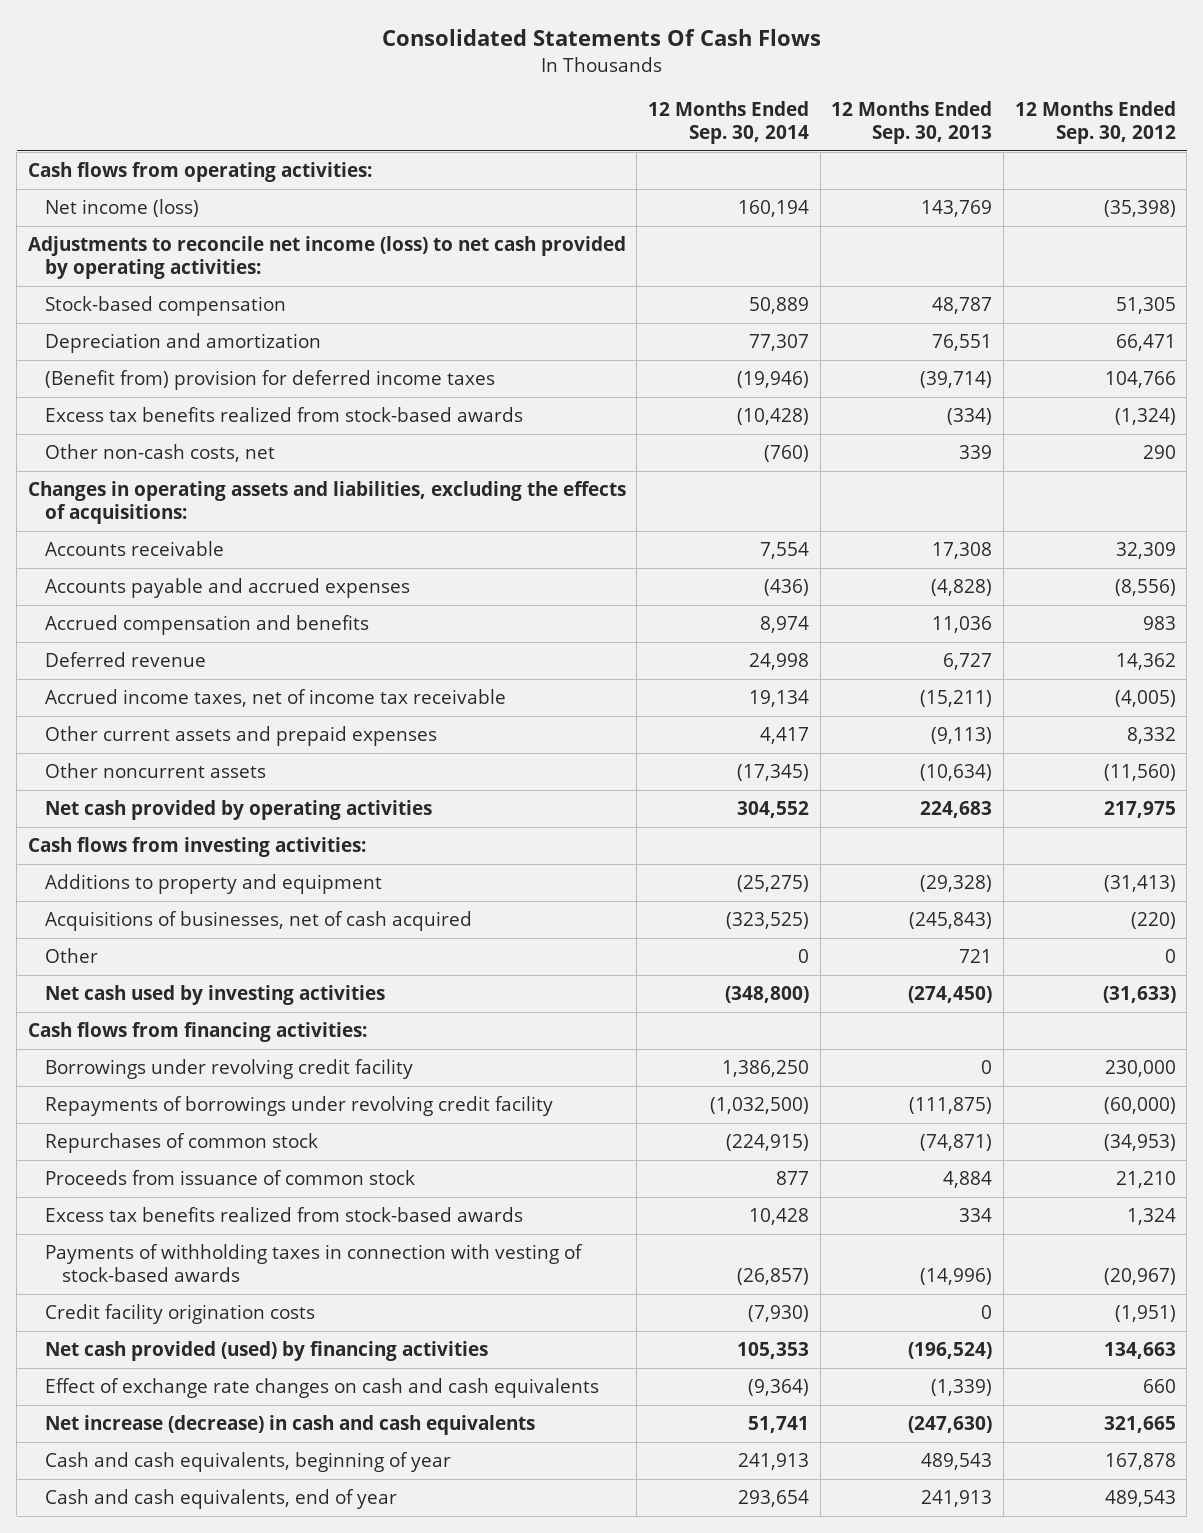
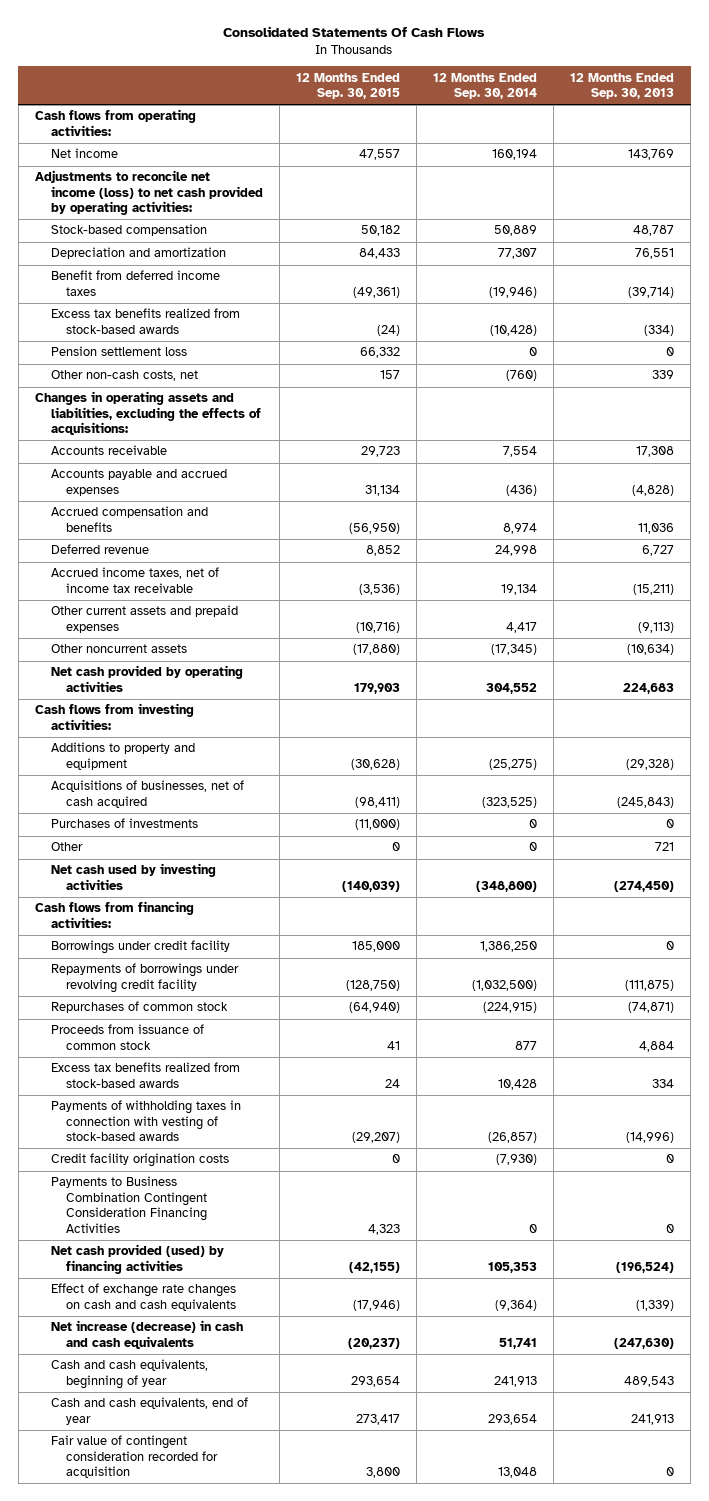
[1014,100,1176,145] 12 Months Ended Sep. 30, 2012 -> none
none -> [295,72,400,99] 12 Months Ended Sep. 30, 2015
[44,199,199,218] Net income (loss) -> [50,148,118,159] Net income
[44,370,495,391] (Benefit from) provision for deferred income taxes -> [50,270,220,296] Benefit from deferred income taxes
none -> [50,346,187,357] Pension settlement loss
none -> [50,818,198,829] Purchases of investments
[44,1059,413,1080] Borrowings under revolving credit facility -> [50,940,230,955] Borrowings under credit facility
none -> [50,1176,208,1233] Payments to Business Combination Contingent Consideration Financing Activities
none -> [50,1435,219,1479] Fair value of contingent consideration recorded for acquisition

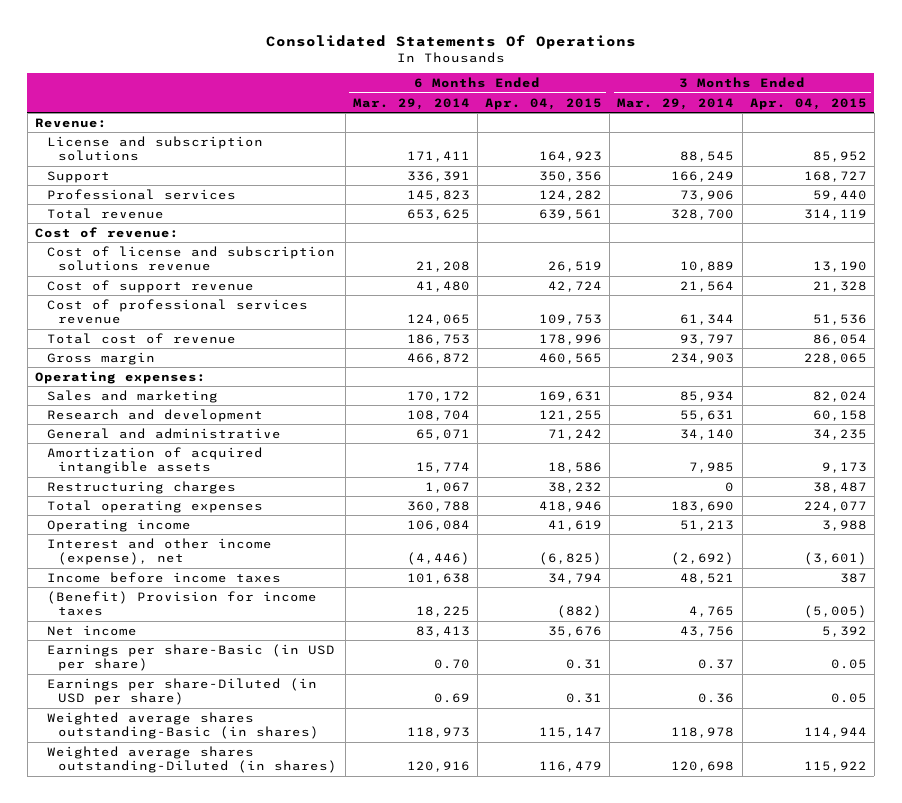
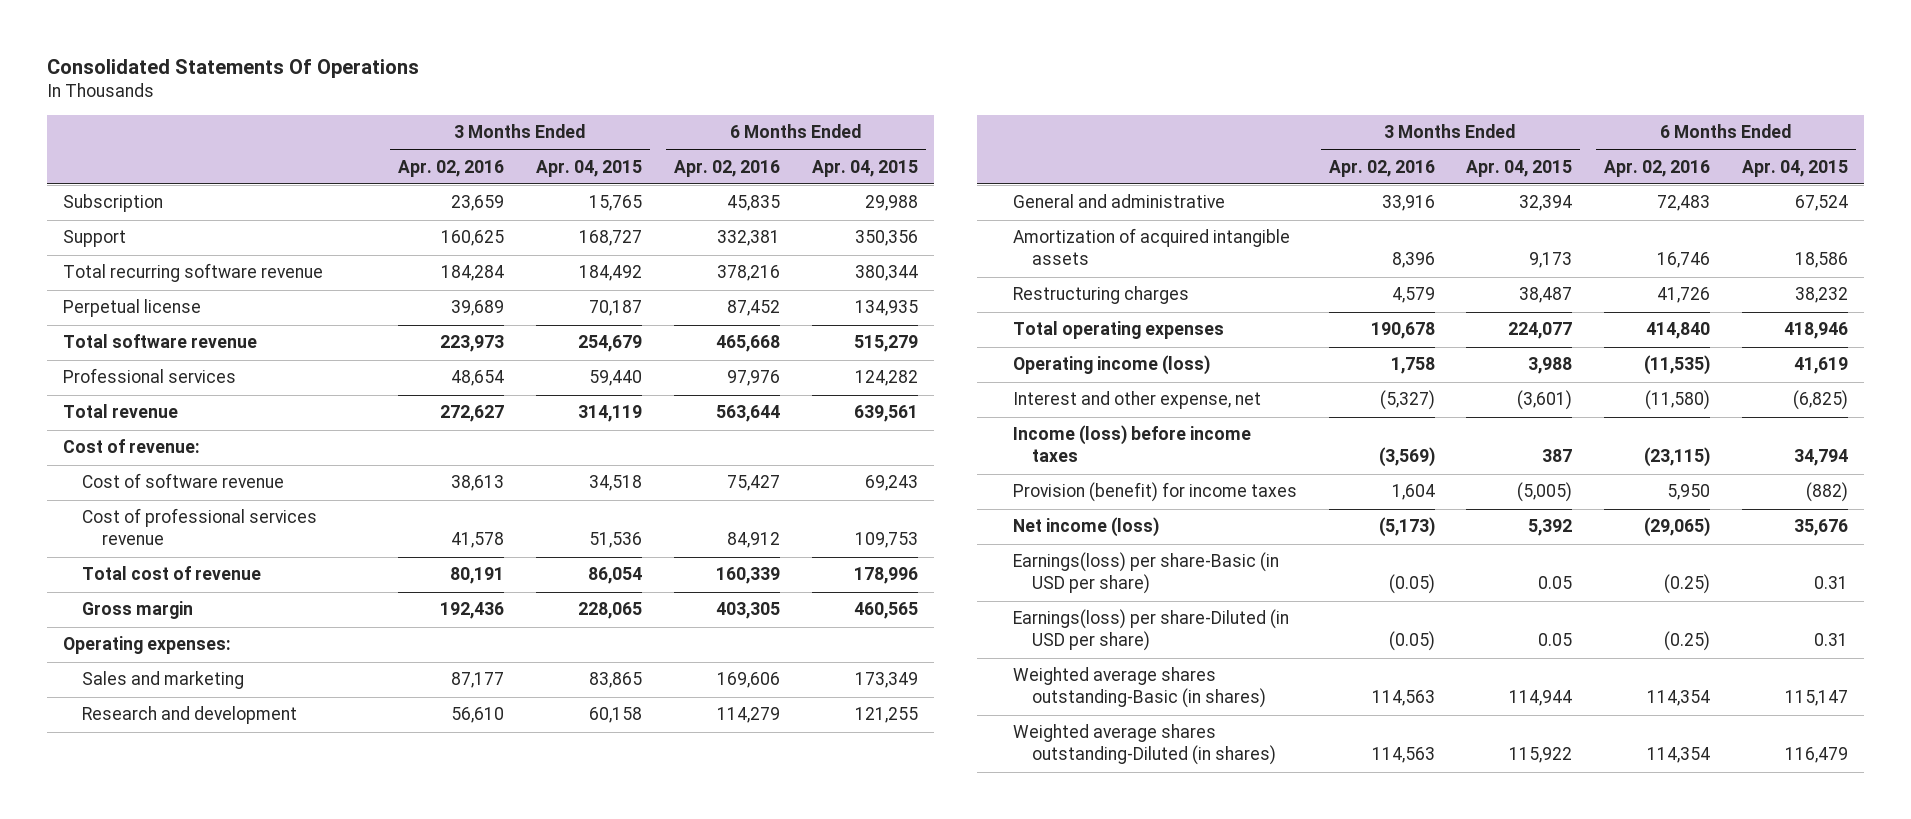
[352,97,470,110] Mar. 29, 2014 -> none
[617,97,735,110] Mar. 29, 2014 -> none
none -> [398,159,505,177] Apr. 02, 2016
none -> [673,159,780,177] Apr. 02, 2016
[35,117,108,128] Revenue: -> none
[46,135,263,162] License and subscription solutions -> none
none -> [62,194,163,213] Subscription
none -> [62,263,323,283] Total recurring software revenue
none -> [62,299,201,318] Perpetual license
none -> [62,334,257,349] Total software revenue
[46,279,254,293] Cost of support revenue -> none
[46,245,335,272] Cost of license and subscription solutions revenue -> [82,473,285,489] Cost of software revenue
[548,261,603,273] 26,519 -> [864,475,918,492] 69,243
[812,261,867,273] 13,190 -> [589,475,643,492] 34,518
[539,390,603,402] 169,631 -> [854,672,918,689] 173,349
[812,390,867,402] 82,024 -> [589,672,643,689] 83,865
[548,428,603,440] 71,242 -> [1795,195,1849,212] 67,524
[812,428,867,440] 34,235 -> [1519,195,1573,212] 32,394
[46,518,191,532] Operating income -> [1012,355,1210,376] Operating income (loss)
[46,537,272,566] Interest and other income (expense), net -> [1012,391,1261,410] Interest and other expense, net
[46,571,281,583] Income before income taxes -> [1012,425,1251,463] Income (loss) before income taxes
[46,590,317,617] (Benefit) Provision for income taxes -> [1012,482,1297,503] Provision (benefit) for income taxes
[46,624,137,636] Net income -> [1012,517,1159,538] Net income (loss)
[46,643,335,672] Earnings per share-Basic (in USD per share) -> [1012,552,1279,595] Earnings(loss) per share-Basic (in USD per share)
[46,677,317,706] Earnings per share-Diluted (in USD per share) -> [1012,609,1289,652] Earnings(loss) per share-Diluted (in USD per share)

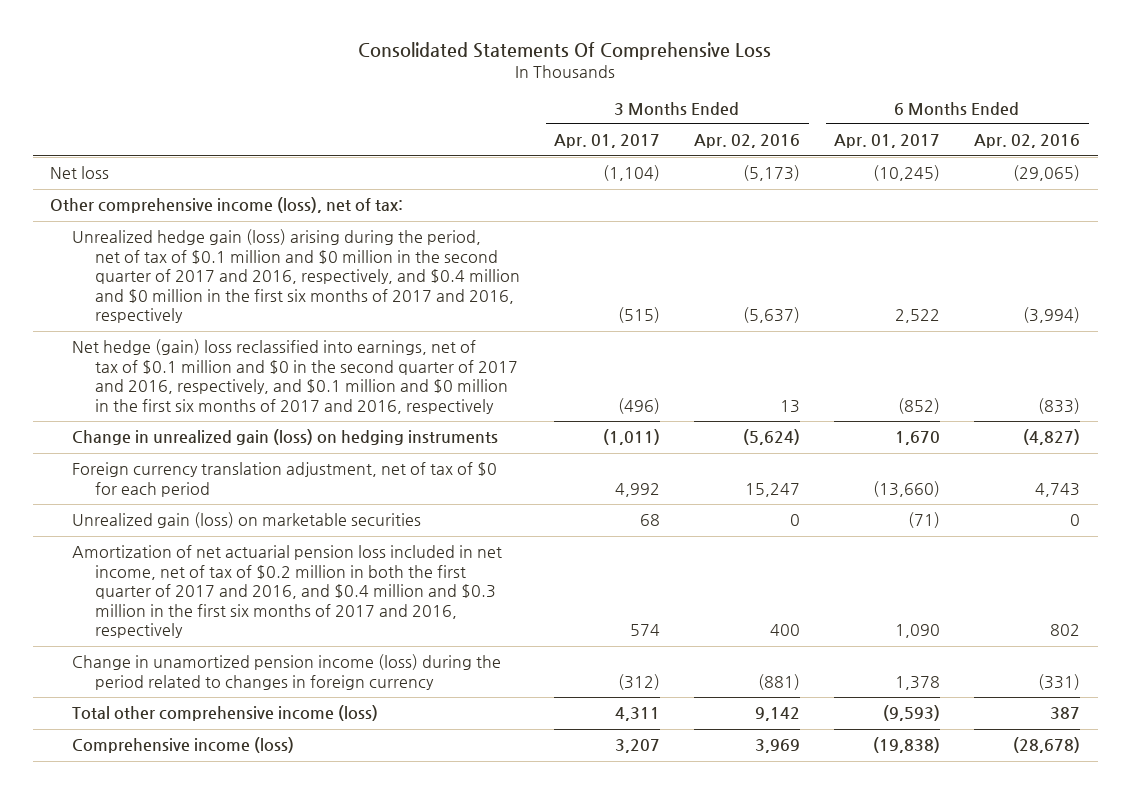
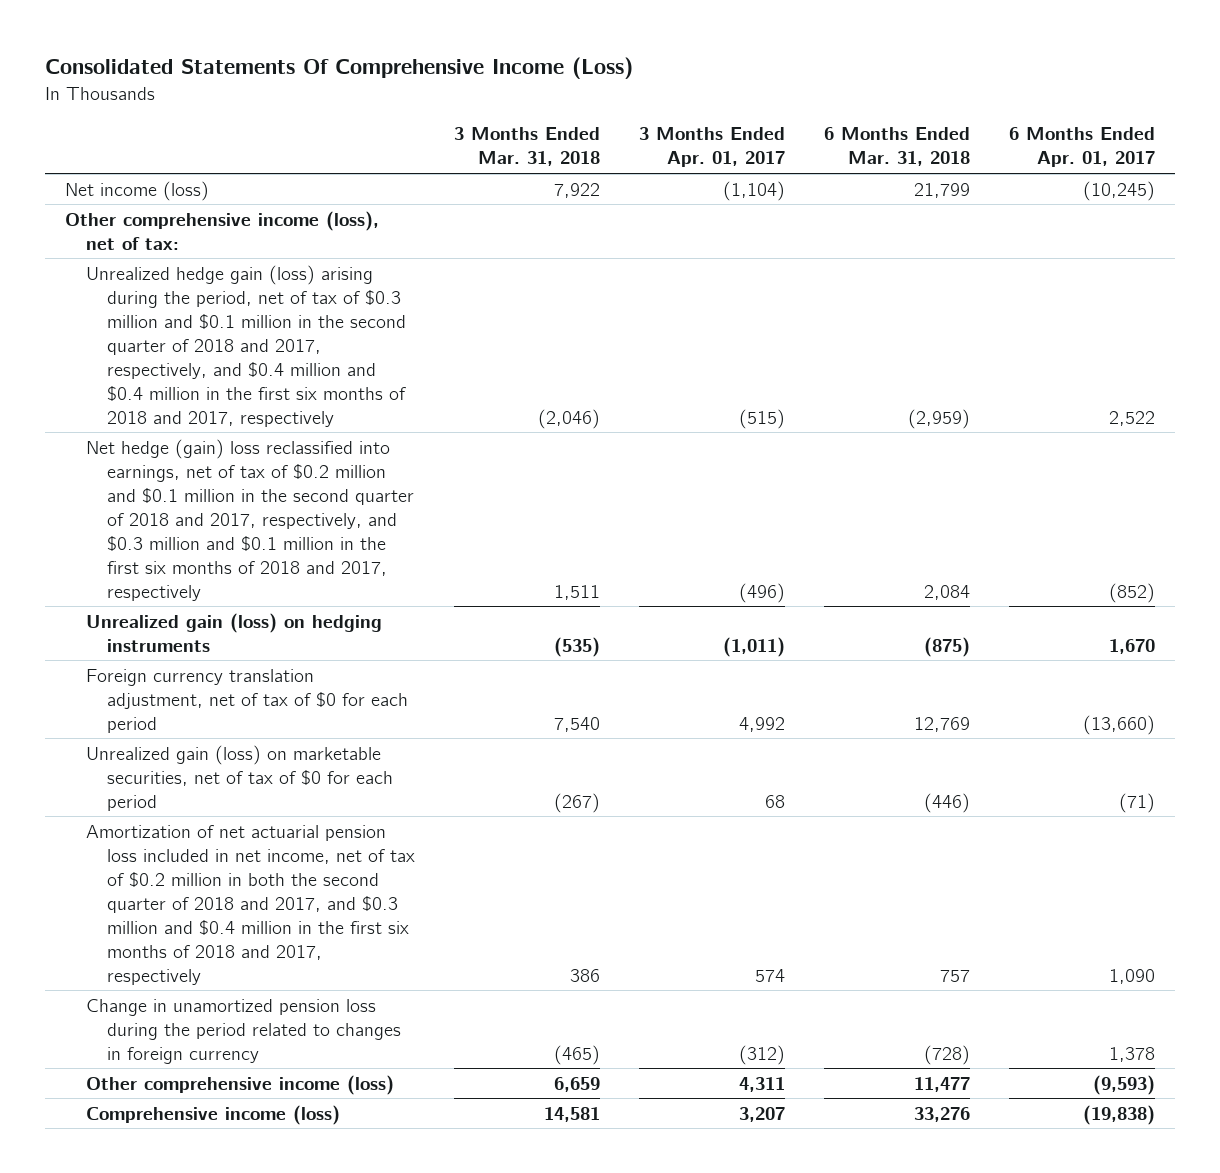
[358,42,772,61] Consolidated Statements Of Comprehensive Loss -> [45,57,634,80] Consolidated Statements Of Comprehensive Income (Loss)
[694,134,801,149] Apr. 02, 2016 -> none
[974,134,1081,149] Apr. 02, 2016 -> none
none -> [453,127,600,167] 3 Months Ended Mar. 31, 2018
none -> [824,127,971,167] 6 Months Ended Mar. 31, 2018
[49,166,109,180] Net loss -> [64,180,209,201] Net income (loss)
[72,229,521,324] Unrealized hedge gain (loss) arising during the period, net of tax of $0.1 million and $0 million in the second quarter of 2017 and 2016, respectively, and $0.4 million and $0 million in the first six months of 2017 and 2016, respectively -> [85,264,406,427] Unrealized hedge gain (loss) arising during the period, net of tax of $0.3 million and $0.1 million in the second quarter of 2018 and 2017, respectively, and $0.4 million and $0.4 million in the first six months of 2018 and 2017, respectively
[72,339,519,414] Net hedge (gain) loss reclassified into earnings, net of tax of $0.1 million and $0 in the second quarter of 2017 and 2016, respectively, and $0.1 million and $0 million in the first six months of 2017 and 2016, respectively -> [85,438,414,601] Net hedge (gain) loss reclassified into earnings, net of tax of $0.2 million and $0.1 million in the second quarter of 2018 and 2017, respectively, and $0.3 million and $0.1 million in the first six months of 2018 and 2017, respectively
[72,429,499,446] Change in unrealized gain (loss) on hedging instruments -> [85,612,382,652] Unrealized gain (loss) on hedging instruments
[72,512,422,529] Unrealized gain (loss) on marketable securities -> [85,744,393,811] Unrealized gain (loss) on marketable securities, net of tax of $0 for each period
[72,545,503,639] Amortization of net actuarial pension loss included in net income, net of tax of $0.2 million in both the first quarter of 2017 and 2016, and $0.4 million and $0.3 million in the first six months of 2017 and 2016, respectively -> [85,824,415,985] Amortization of net actuarial pension loss included in net income, net of tax of $0.2 million in both the second quarter of 2018 and 2017, and $0.3 million and $0.4 million in the first six months of 2018 and 2017, respectively
[72,654,502,690] Change in unamortized pension income (loss) during the period related to changes in foreign currency -> [85,998,401,1064] Change in unamortized pension loss during the period related to changes in foreign currency
[72,705,379,722] Total other comprehensive income (loss) -> [85,1074,394,1095] Other comprehensive income (loss)

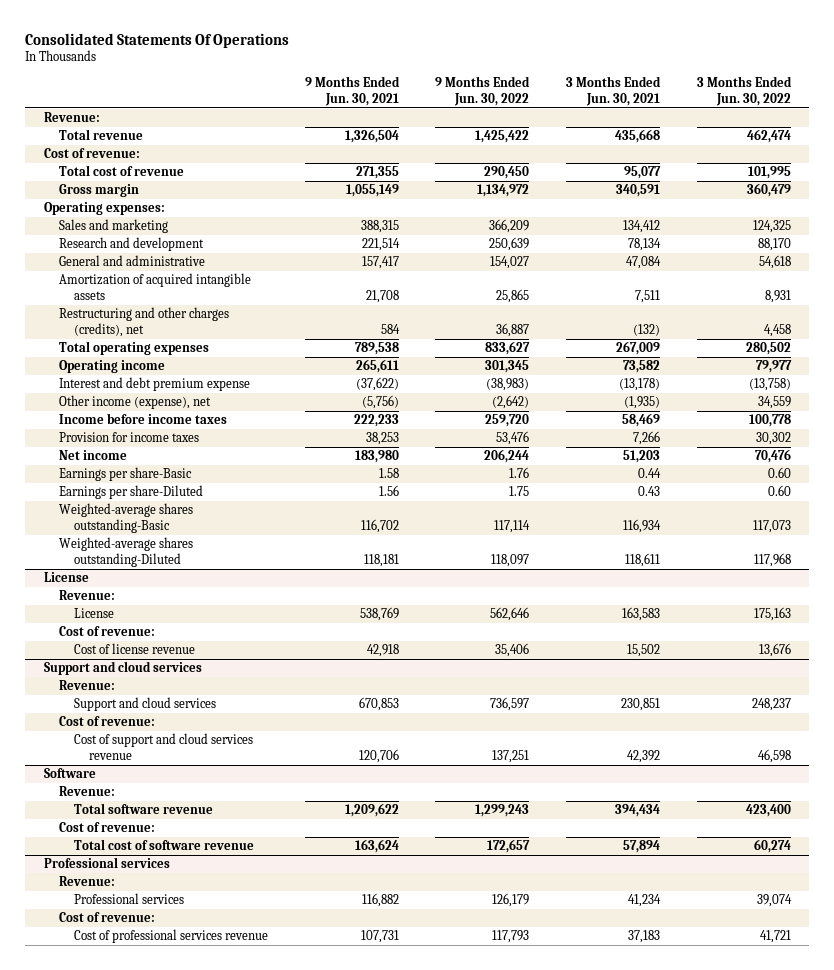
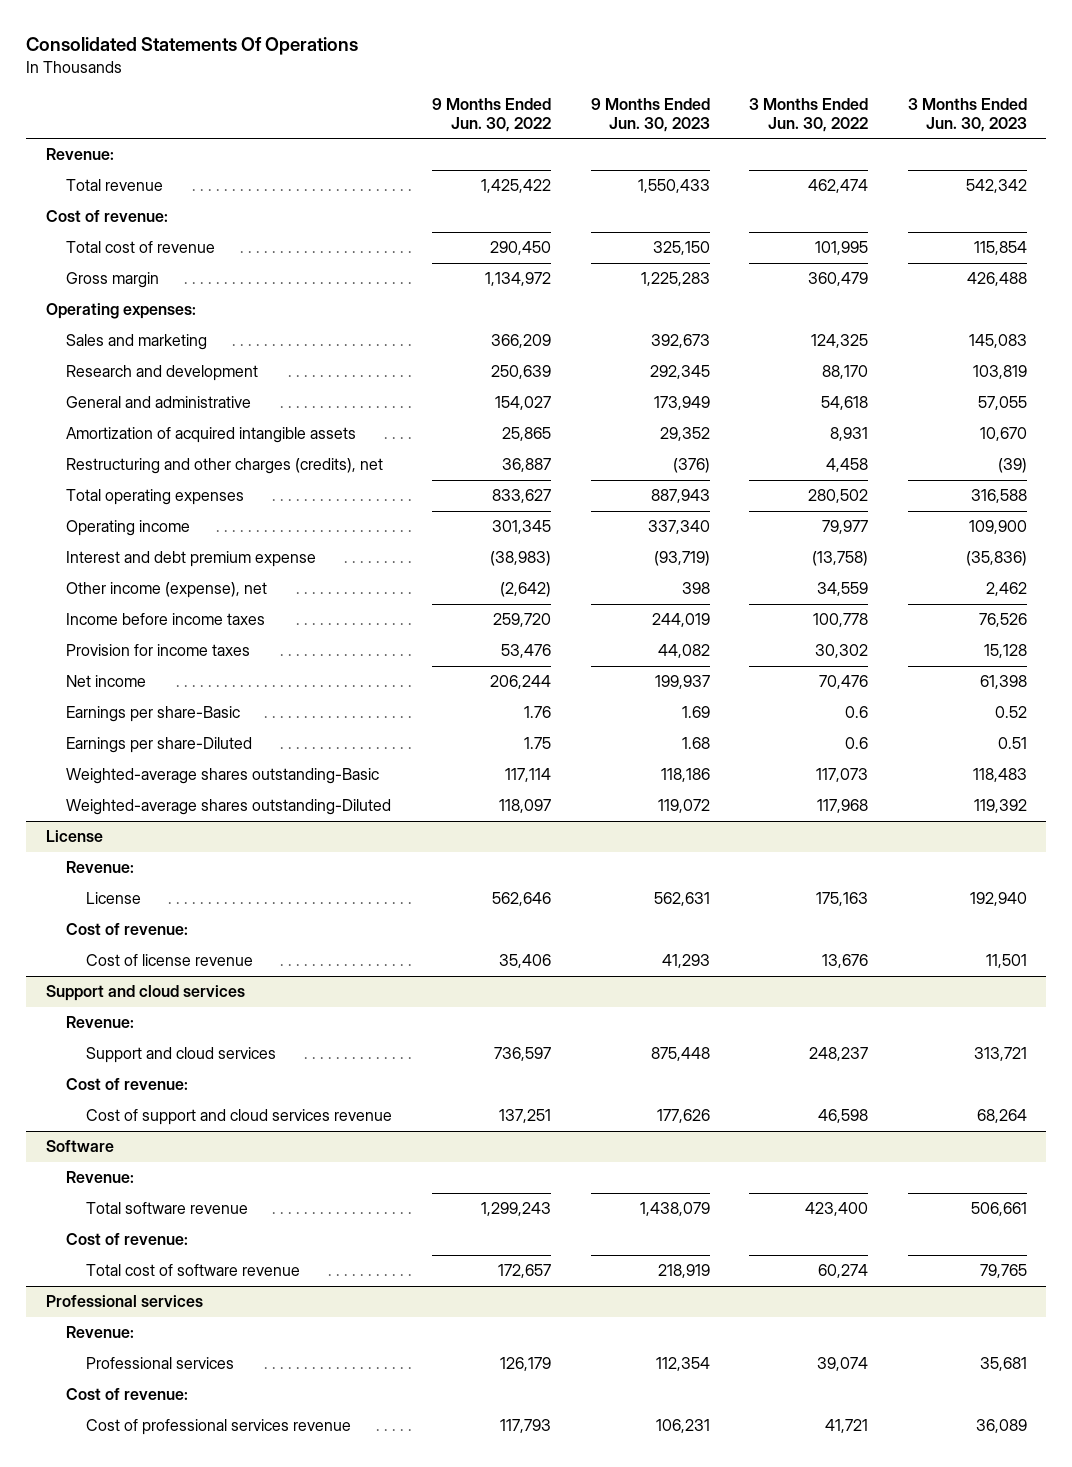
[304,76,400,106] 9 Months Ended Jun. 30, 2021 -> none
[566,76,662,106] 3 Months Ended Jun. 30, 2021 -> none
none -> [590,97,710,132] 9 Months Ended Jun. 30, 2023
none -> [907,97,1027,132] 3 Months Ended Jun. 30, 2023
[767,467,791,479] 0.60 -> [845,706,869,719] 0.6
[767,485,791,497] 0.60 -> [845,737,869,750] 0.6

